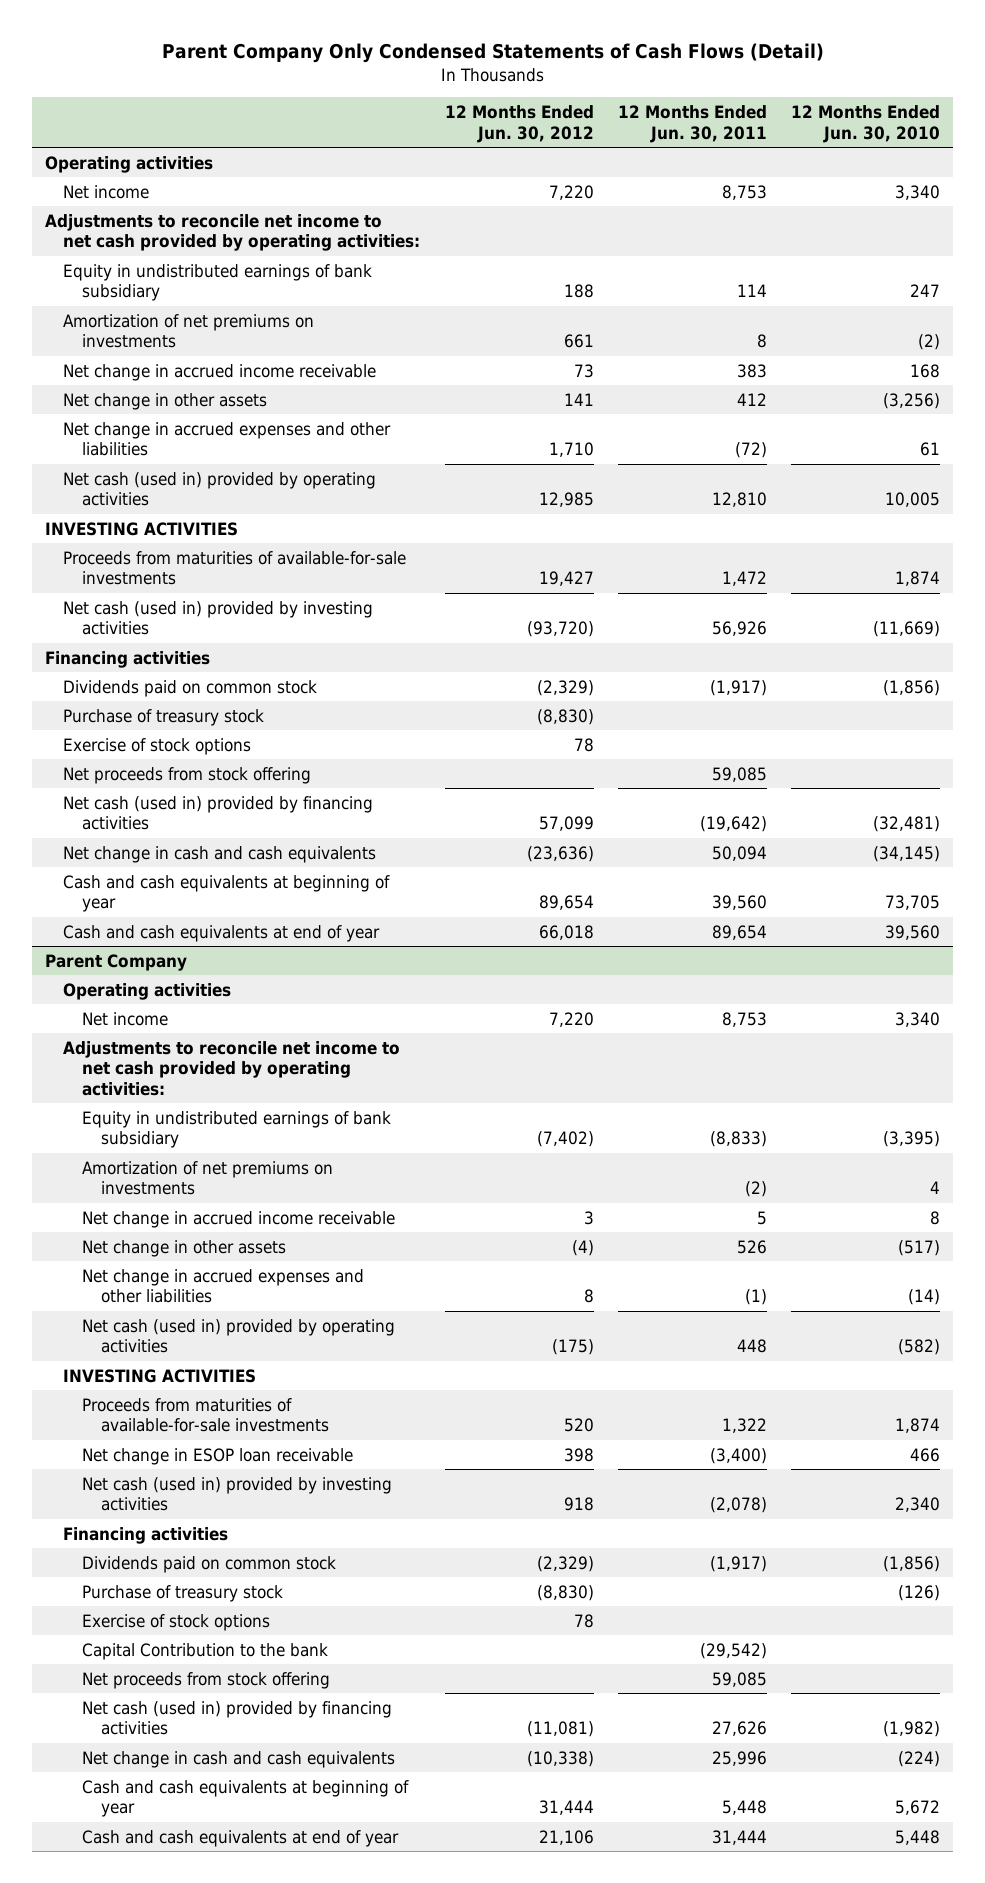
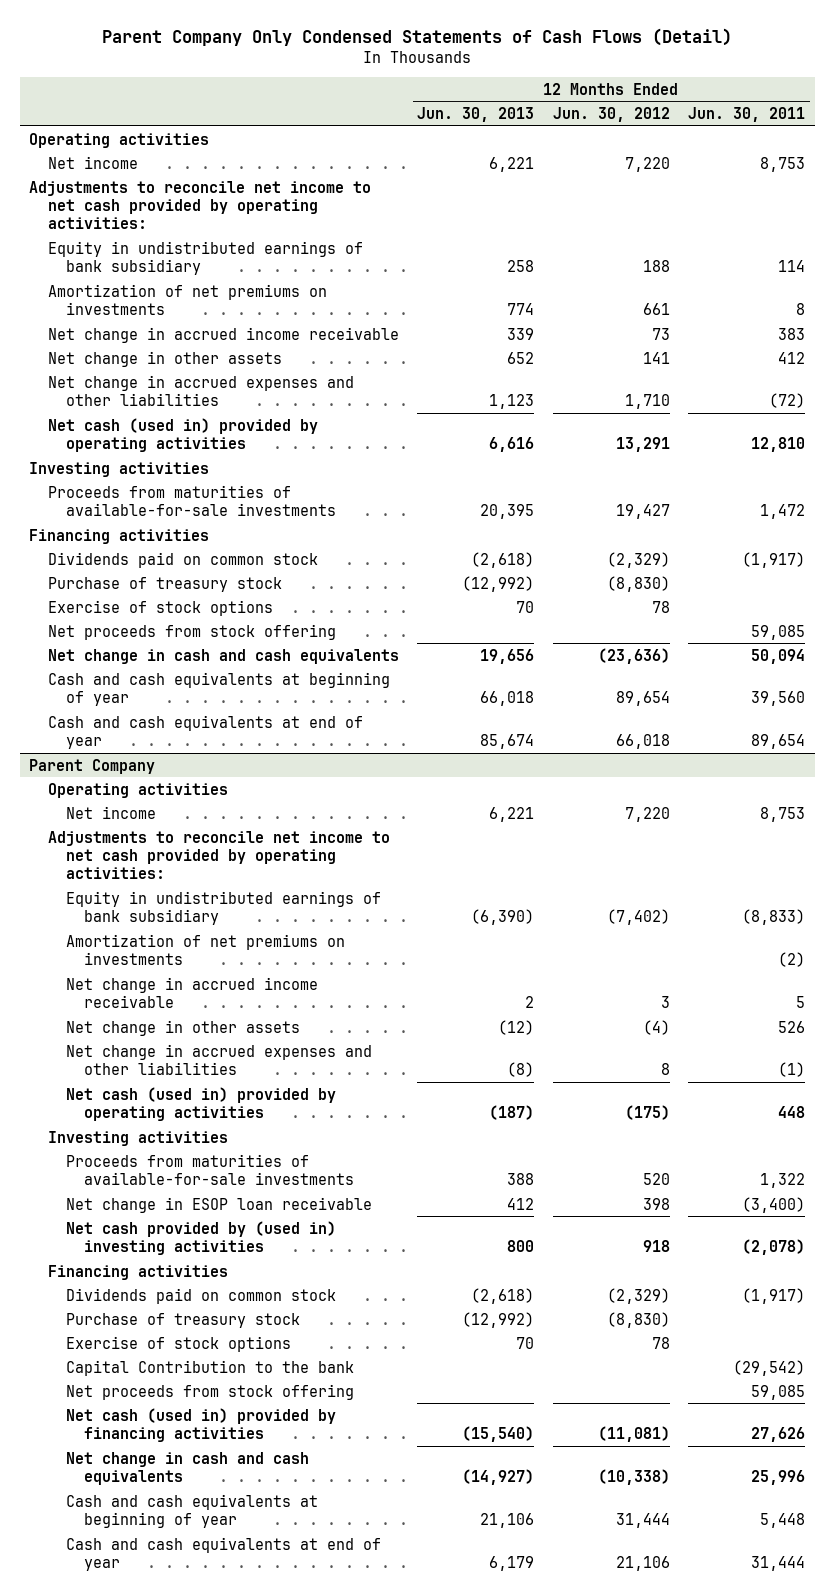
[791,105,941,143] 12 Months Ended Jun. 30, 2010 -> none
none -> [417,107,535,123] Jun. 30, 2013
[538,492,594,508] 12,985 -> [615,436,670,452] 13,291
[44,521,238,536] INVESTING ACTIVITIES -> [29,461,210,477] Investing activities
[63,600,374,636] Net cash (used in) provided by investing activities -> none
[63,795,374,831] Net cash (used in) provided by financing activities -> none
[63,1368,257,1383] INVESTING ACTIVITIES -> [47,1130,228,1146] Investing activities
[82,1476,393,1512] Net cash (used in) provided by investing activities -> [65,1220,336,1255] Net cash provided by (used in) investing activities

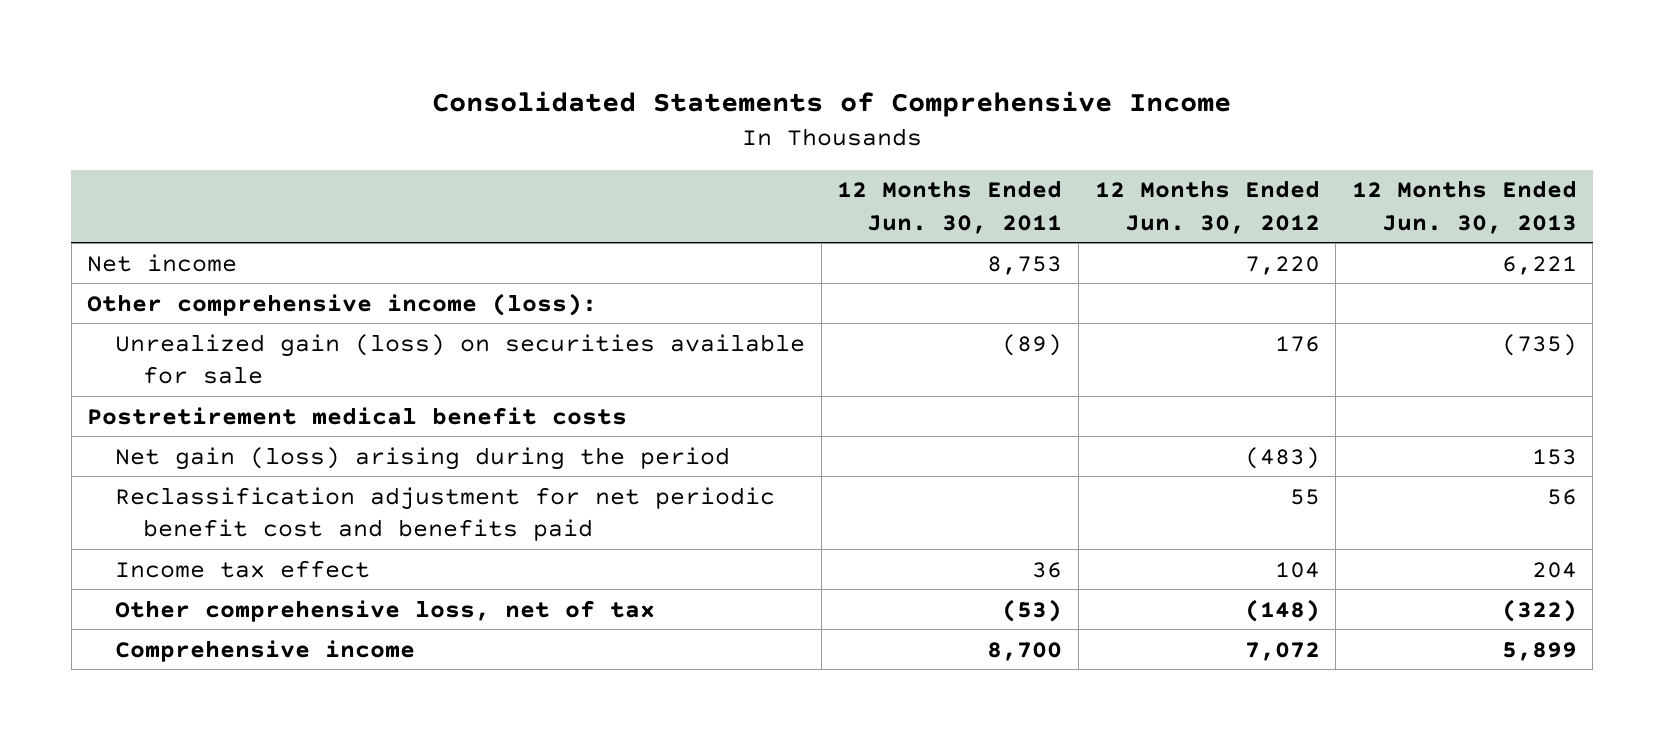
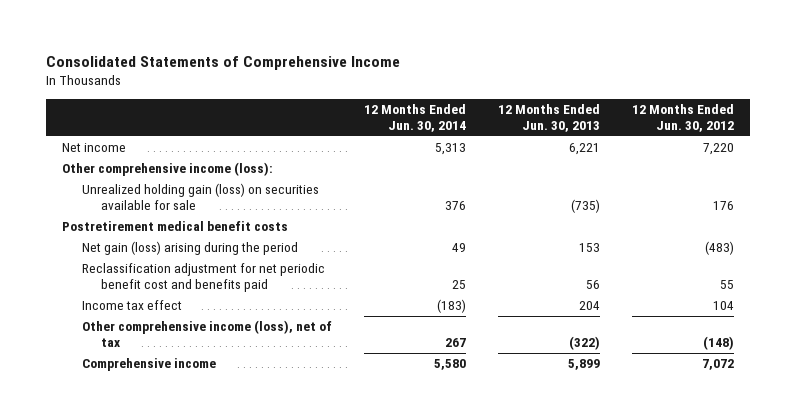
[837,180,1063,234] 12 Months Ended Jun. 30, 2011 -> none
none -> [363,104,466,133] 12 Months Ended Jun. 30, 2014
[115,333,806,384] Unrealized gain (loss) on securities available for sale -> [81,183,319,211] Unrealized holding gain (loss) on securities available for sale
[115,599,656,622] Other comprehensive loss, net of tax -> [81,320,332,348] Other comprehensive income (loss), net of tax

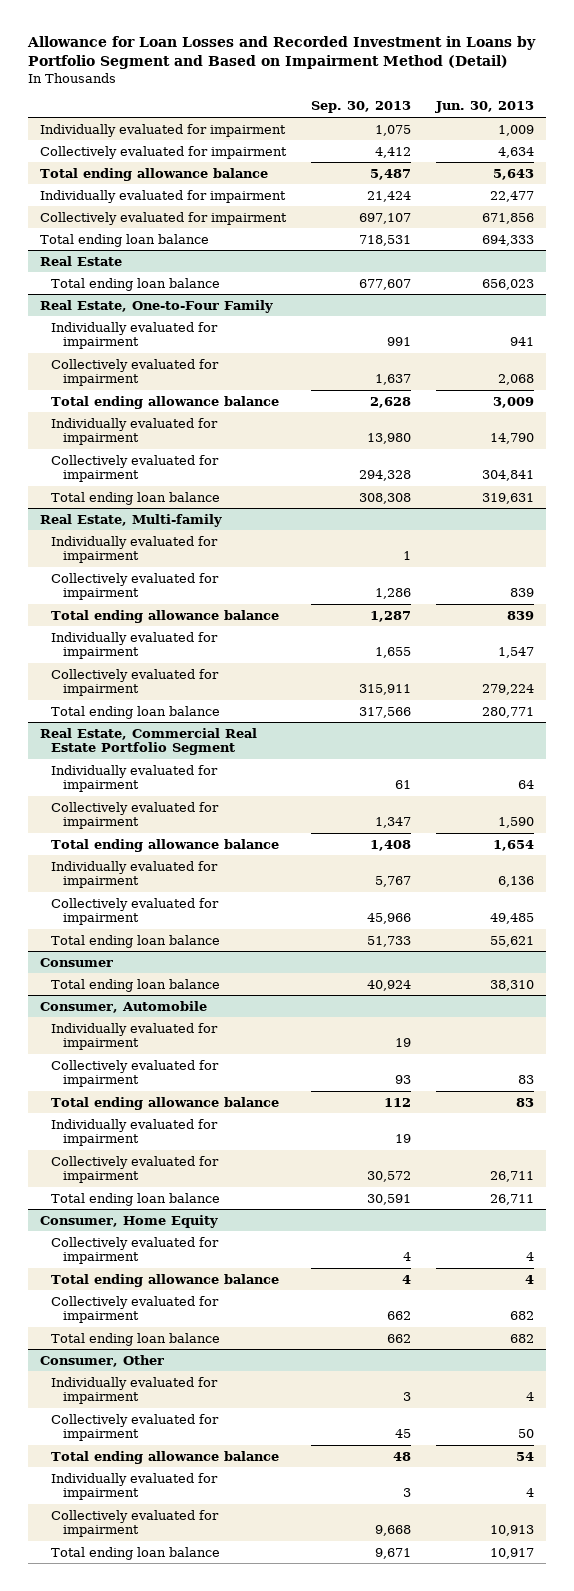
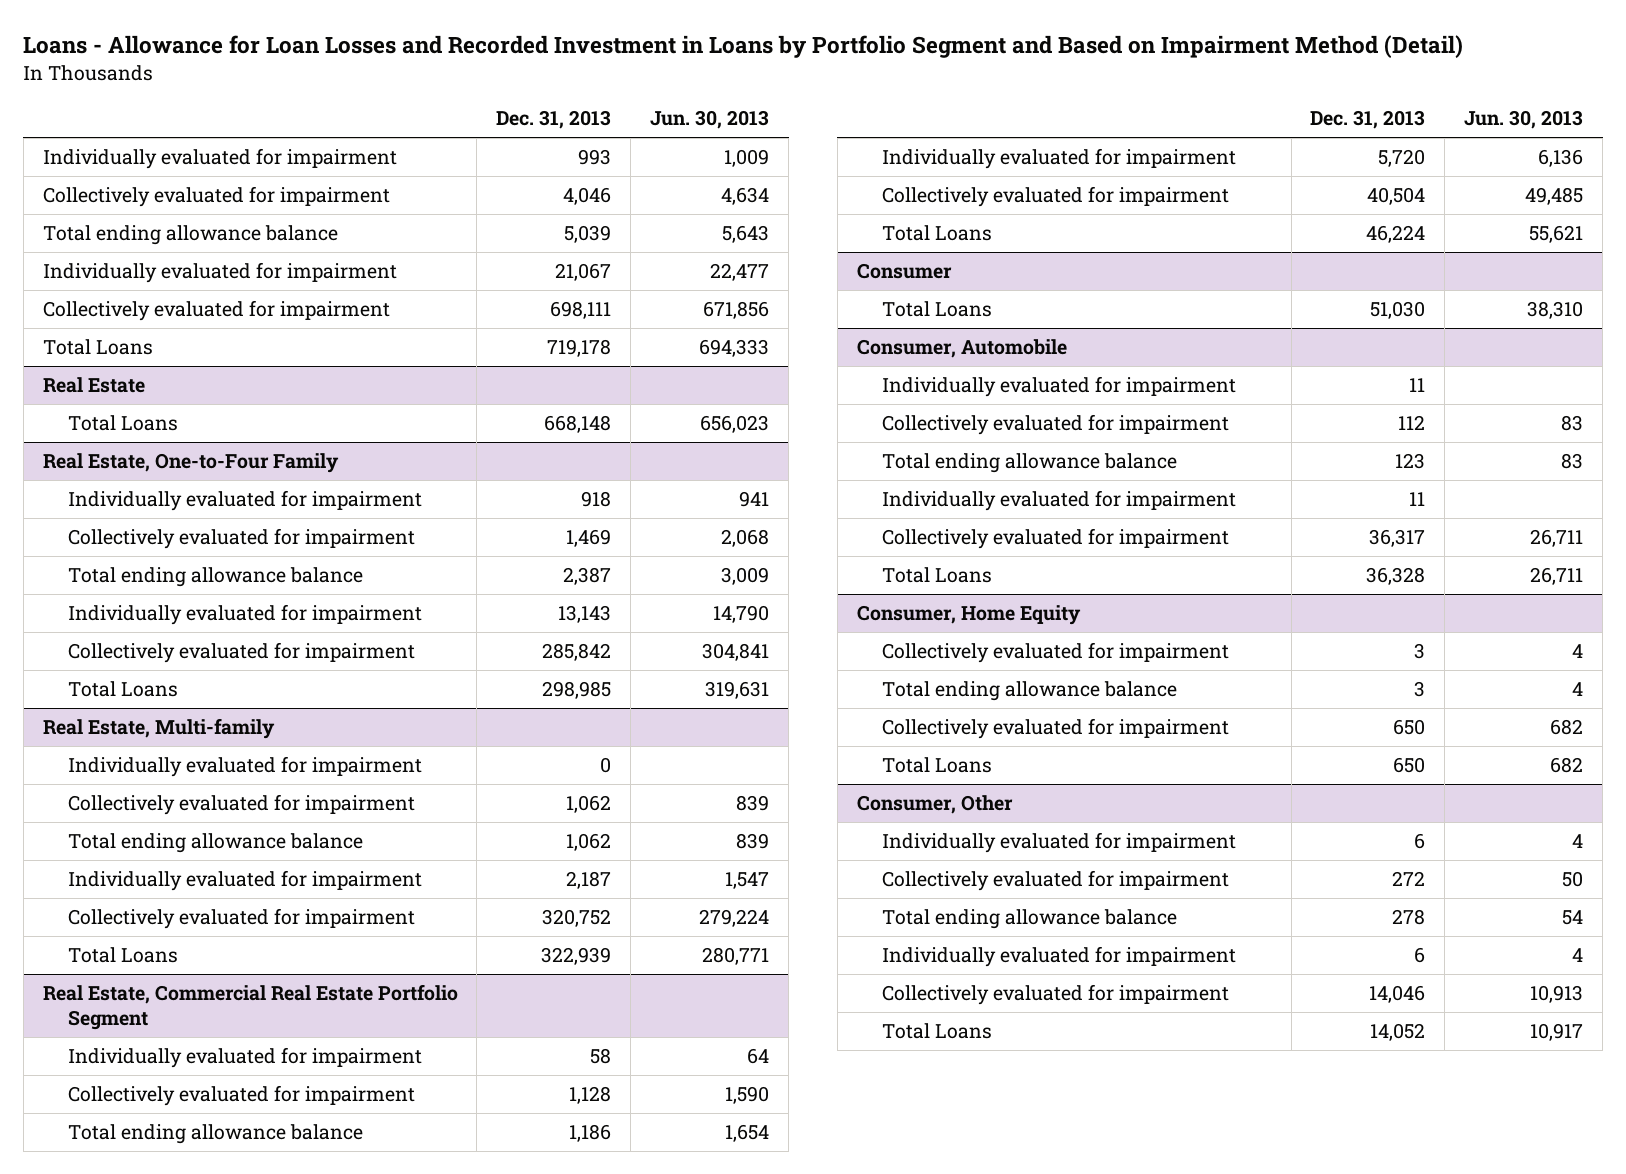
[26,35,536,69] Allowance for Loan Losses and Recorded Investment in Loans by Portfolio Segment and Based on Impairment Method (Detail) -> [23,35,1464,59] Loans - Allowance for Loan Losses and Recorded Investment in Loans by Portfolio Segment and Based on Impairment Method (Detail)
[311,101,412,114] Sep. 30, 2013 -> none
none -> [496,110,612,130] Dec. 31, 2013
[40,233,210,247] Total ending loan balance -> [42,339,153,356] Total Loans
[51,277,221,291] Total ending loan balance -> [68,415,179,432] Total Loans
[51,491,221,505] Total ending loan balance -> [68,681,179,698] Total Loans
[51,705,221,719] Total ending loan balance -> [68,947,179,964] Total Loans
[51,934,221,948] Total ending loan balance -> [882,225,993,242] Total Loans
[51,978,221,992] Total ending loan balance -> [882,301,993,318] Total Loans
[51,1192,221,1206] Total ending loan balance -> [882,567,993,584] Total Loans
[51,1332,221,1346] Total ending loan balance -> [882,757,993,774] Total Loans
[51,1546,221,1560] Total ending loan balance -> [882,1023,993,1040] Total Loans

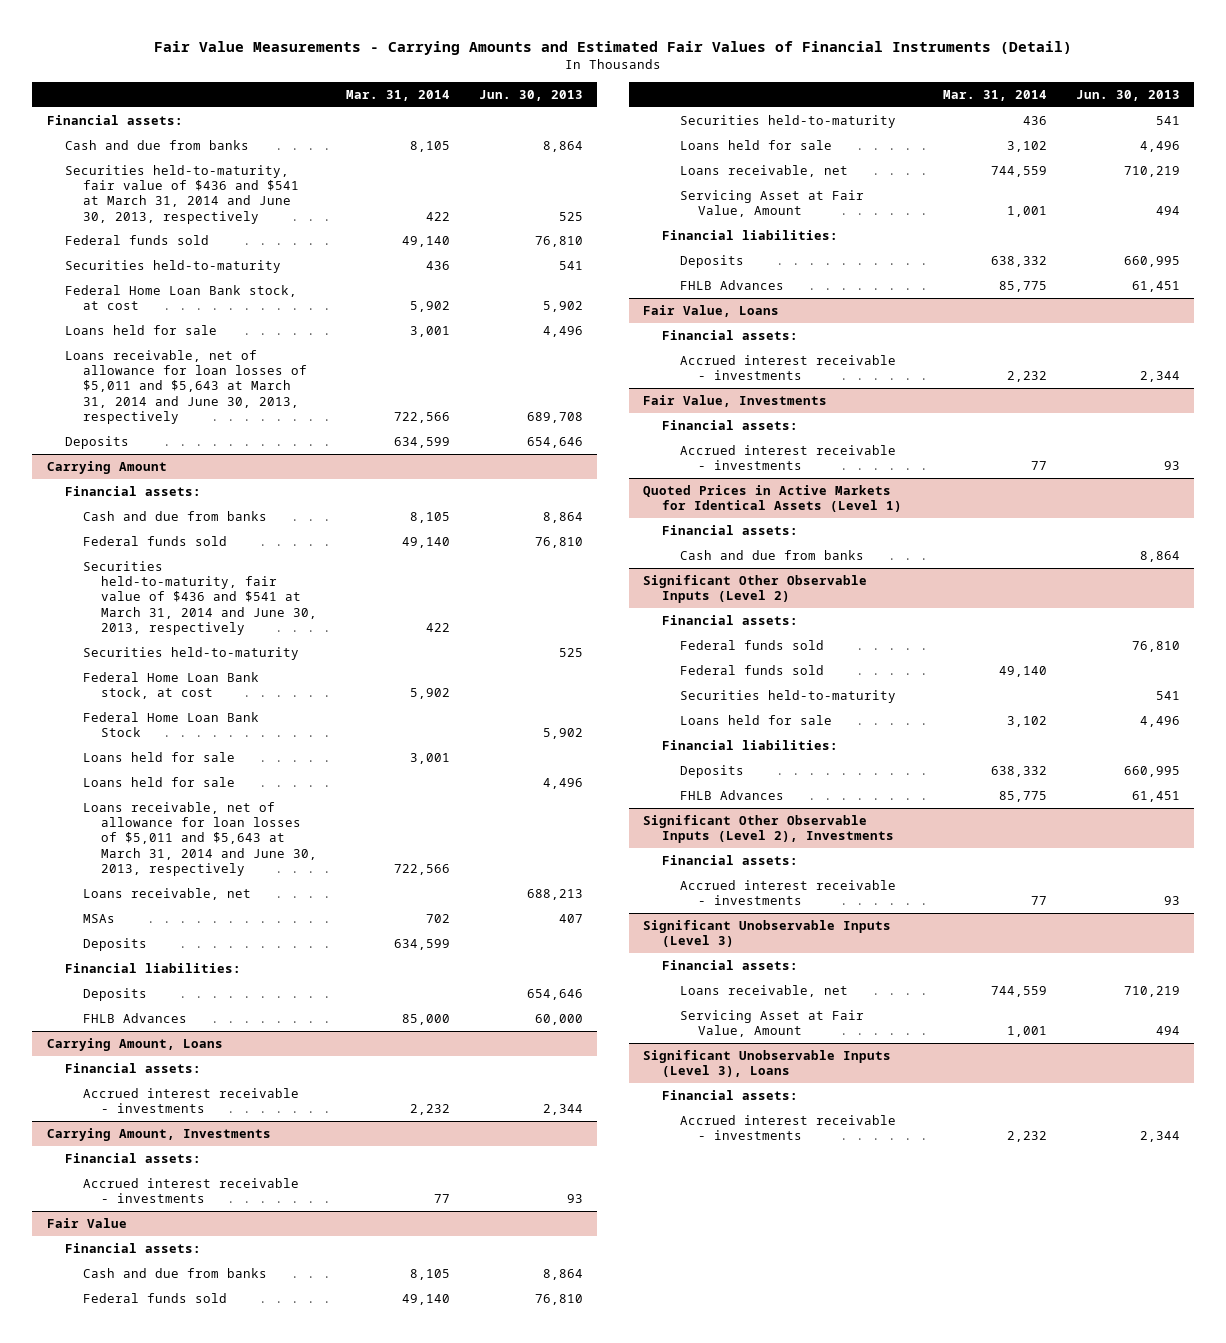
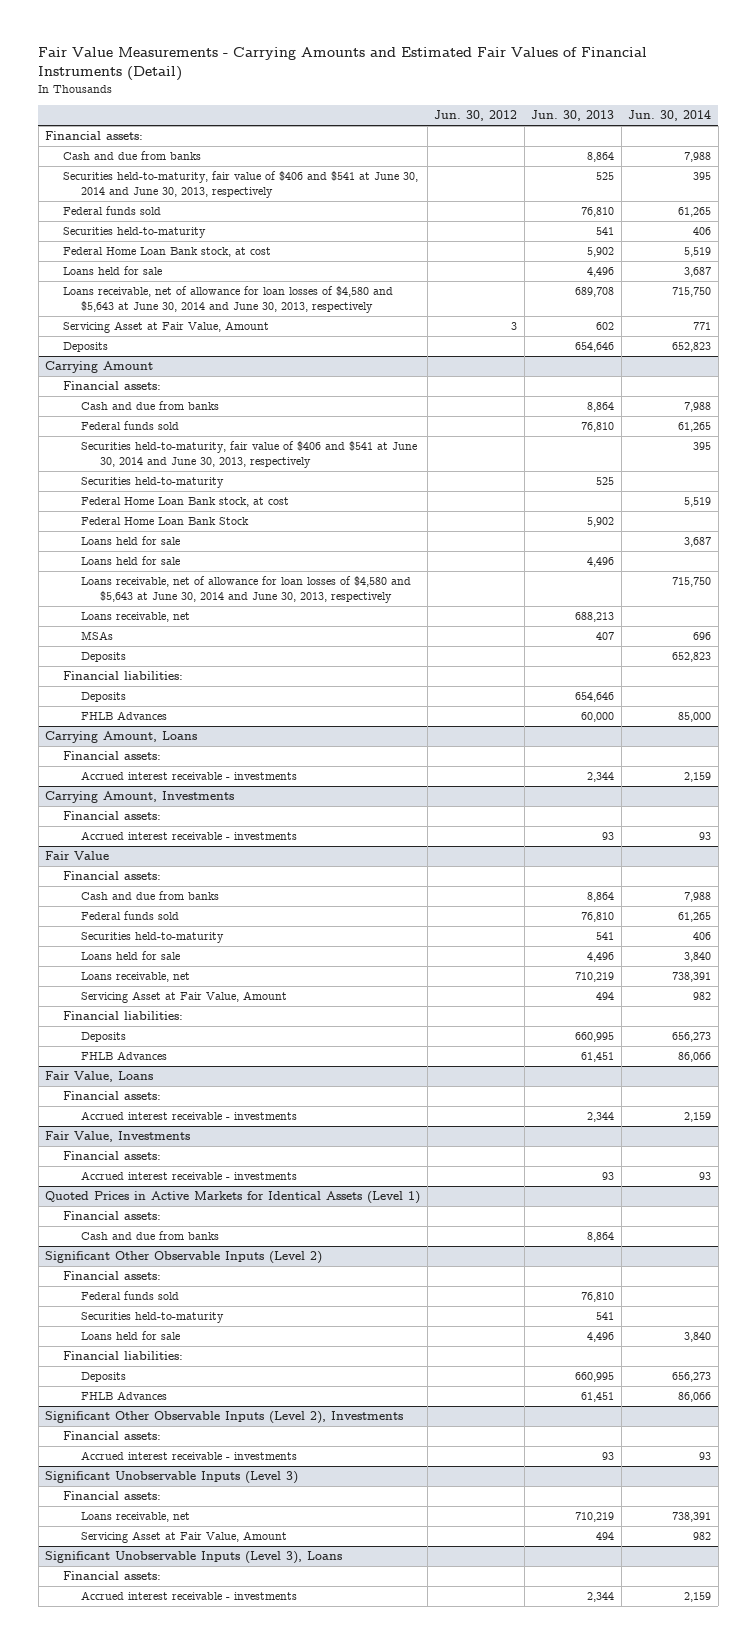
[345,89,450,101] Mar. 31, 2014 -> none
none -> [434,110,518,122] Jun. 30, 2012
none -> [628,110,712,122] Jun. 30, 2014
[64,165,299,224] Securities held-to-maturity, fair value of $436 and $541 at March 31, 2014 and June 30, 2013, respectively -> [63,171,419,199] Securities held-to-maturity, fair value of $406 and $541 at June 30, 2014 and June 30, 2013, respectively
[64,350,307,424] Loans receivable, net of allowance for loan losses of $5,011 and $5,643 at March 31, 2014 and June 30, 2013, respectively -> [63,286,394,314] Loans receivable, net of allowance for loan losses of $4,580 and $5,643 at June 30, 2014 and June 30, 2013, respectively
none -> [63,321,270,334] Servicing Asset at Fair Value, Amount
[82,561,317,635] Securities held-to-maturity, fair value of $436 and $541 at March 31, 2014 and June 30, 2013, respectively -> [81,441,418,469] Securities held-to-maturity, fair value of $406 and $541 at June 30, 2014 and June 30, 2013, respectively
[82,802,317,876] Loans receivable, net of allowance for loan losses of $5,011 and $5,643 at March 31, 2014 and June 30, 2013, respectively -> [81,576,412,604] Loans receivable, net of allowance for loan losses of $4,580 and $5,643 at June 30, 2014 and June 30, 2013, respectively
[679,665,824,676] Federal funds sold -> none

